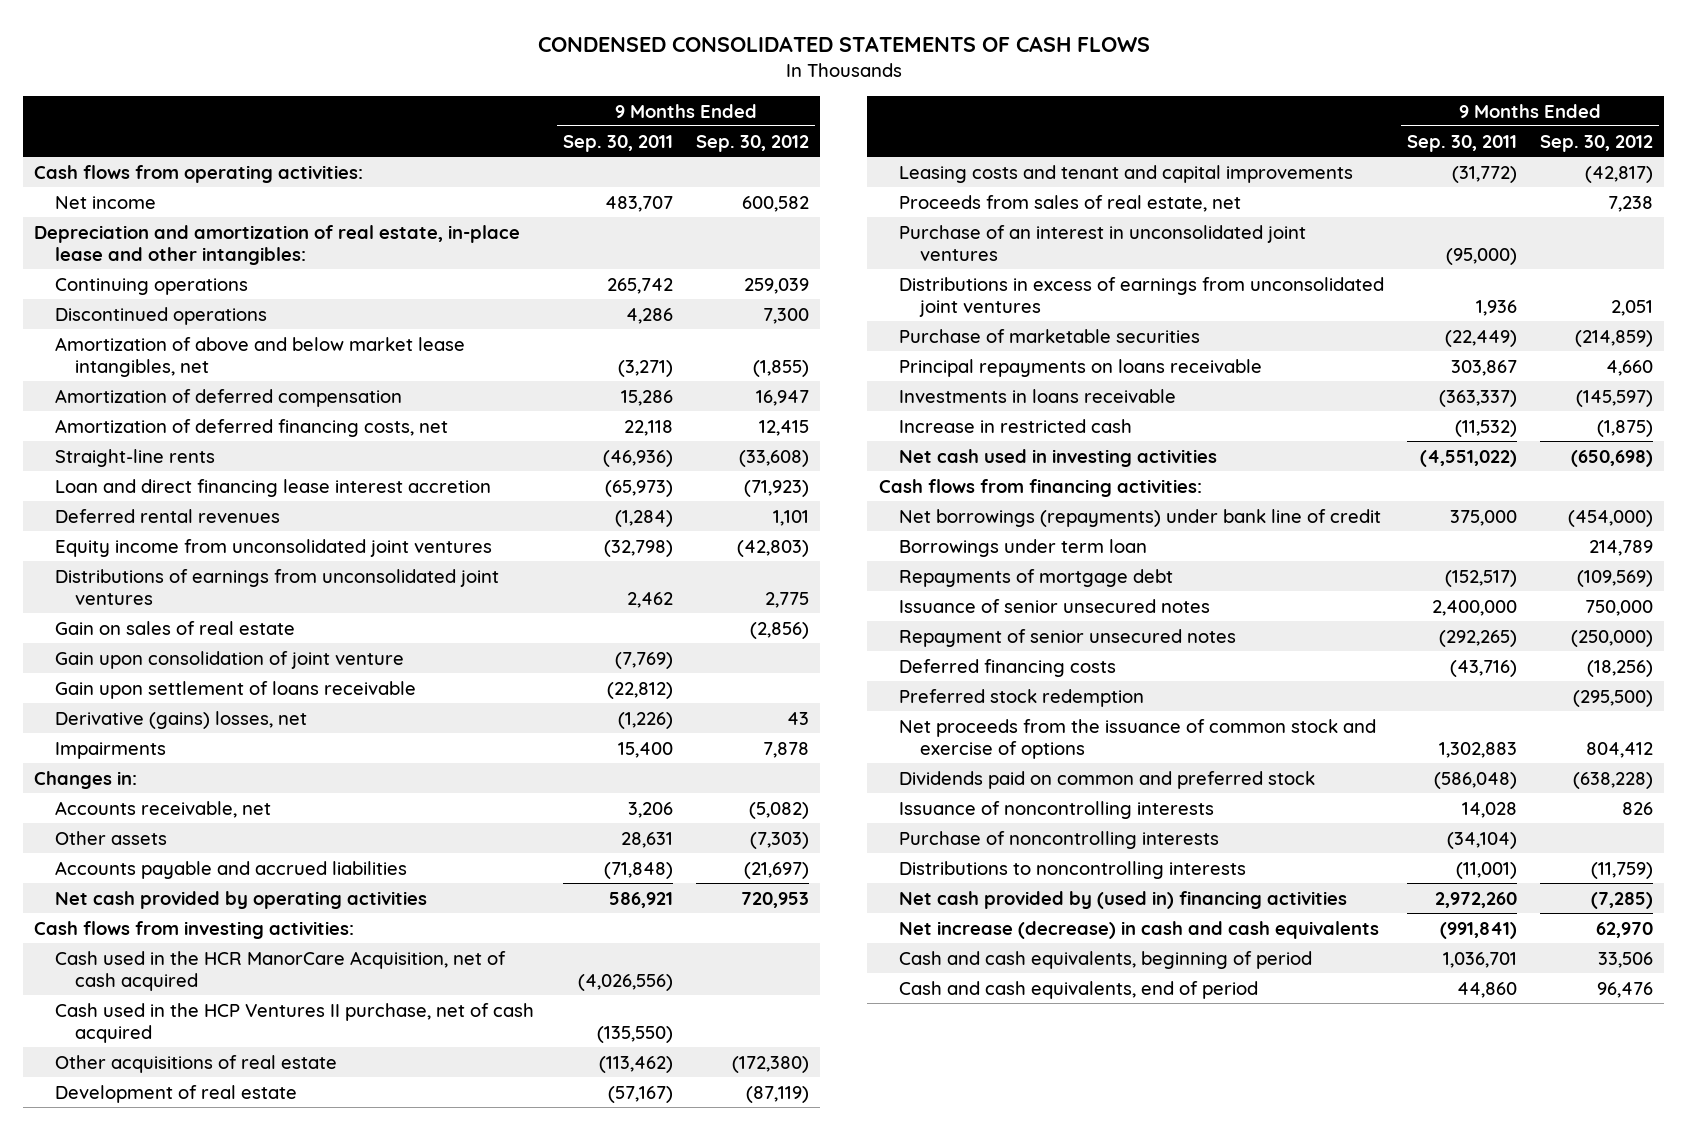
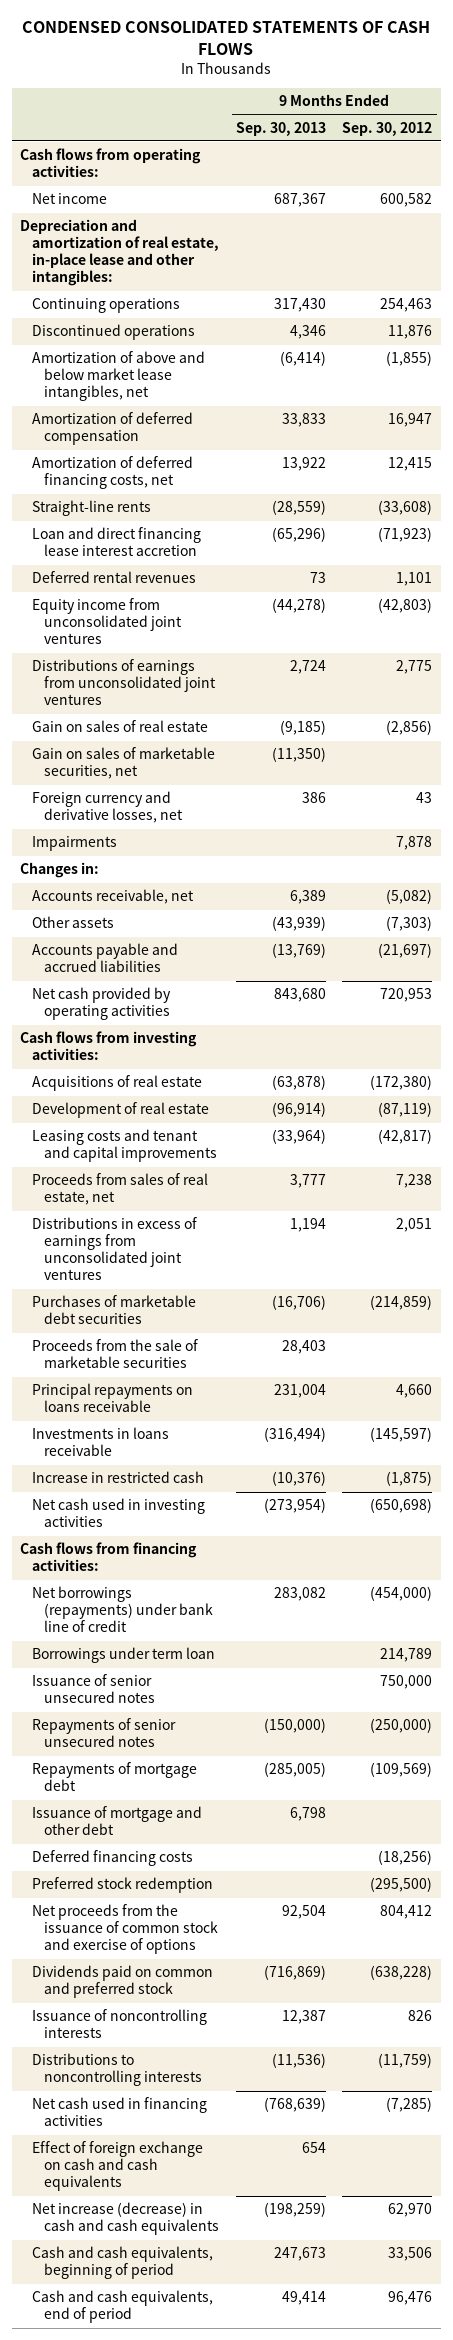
[562,134,673,152] Sep. 30, 2011 -> none
none -> [235,121,326,136] Sep. 30, 2013
[743,277,809,294] 259,039 -> [380,298,433,313] 254,463
[762,307,809,324] 7,300 -> [388,325,433,340] 11,876
[54,650,404,669] Gain upon consolidation of joint venture -> none
[54,680,416,699] Gain upon settlement of loans receivable -> none
none -> [32,747,216,780] Gain on sales of marketable securities, net
[54,710,307,729] Derivative (gains) losses, net -> [32,791,184,824] Foreign currency and derivative losses, net
[54,950,506,991] Cash used in the HCR ManorCare Acquisition, net of cash acquired -> none
[54,1002,534,1043] Cash used in the HCP Ventures II purchase, net of cash acquired -> none
[54,1054,337,1073] Other acquisitions of real estate -> [32,1075,203,1092] Acquisitions of real estate
[899,224,1307,261] Purchase of an interest in unconsolidated joint ventures -> none
[899,328,1201,343] Purchase of marketable securities -> [32,1295,197,1325] Purchases of marketable debt securities
none -> [32,1339,199,1369] Proceeds from the sale of marketable securities
[899,628,1237,647] Repayment of senior unsecured notes -> [32,1718,177,1748] Repayments of senior unsecured notes
[899,568,1174,587] Repayments of mortgage debt -> [32,1762,198,1792] Repayments of mortgage debt
none -> [32,1806,203,1836] Issuance of mortgage and other debt
[899,830,1220,849] Purchase of noncontrolling interests -> none
[899,890,1348,909] Net cash provided by (used in) financing activities -> [32,2097,208,2127] Net cash used in financing activities
none -> [32,2141,204,2192] Effect of foreign exchange on cash and cash equivalents

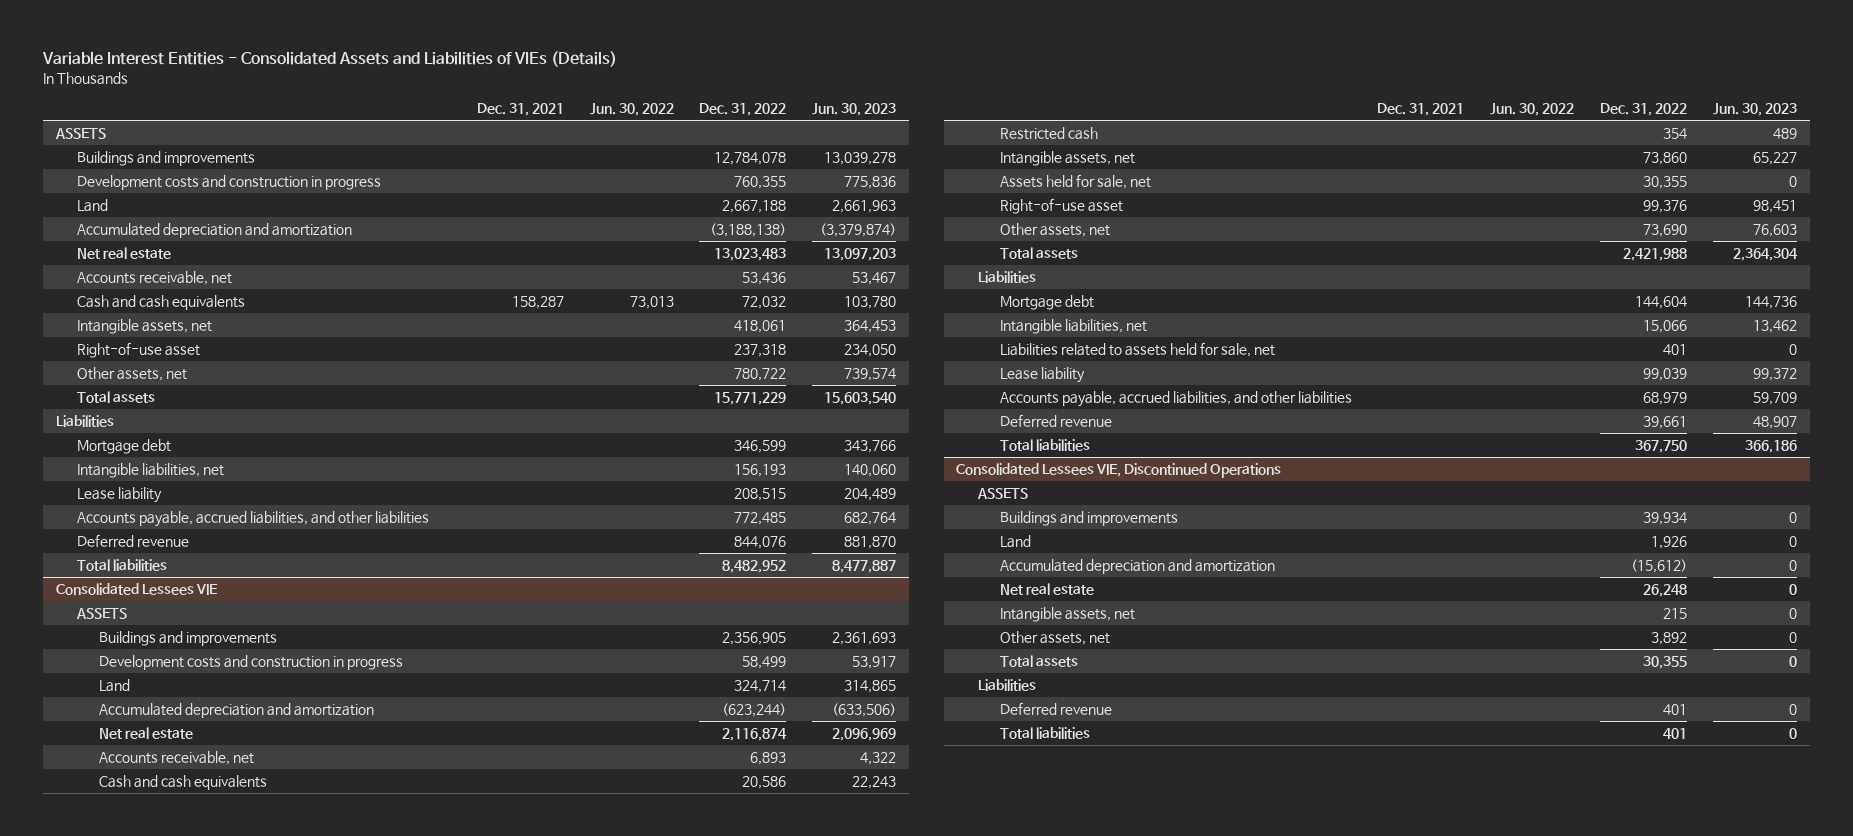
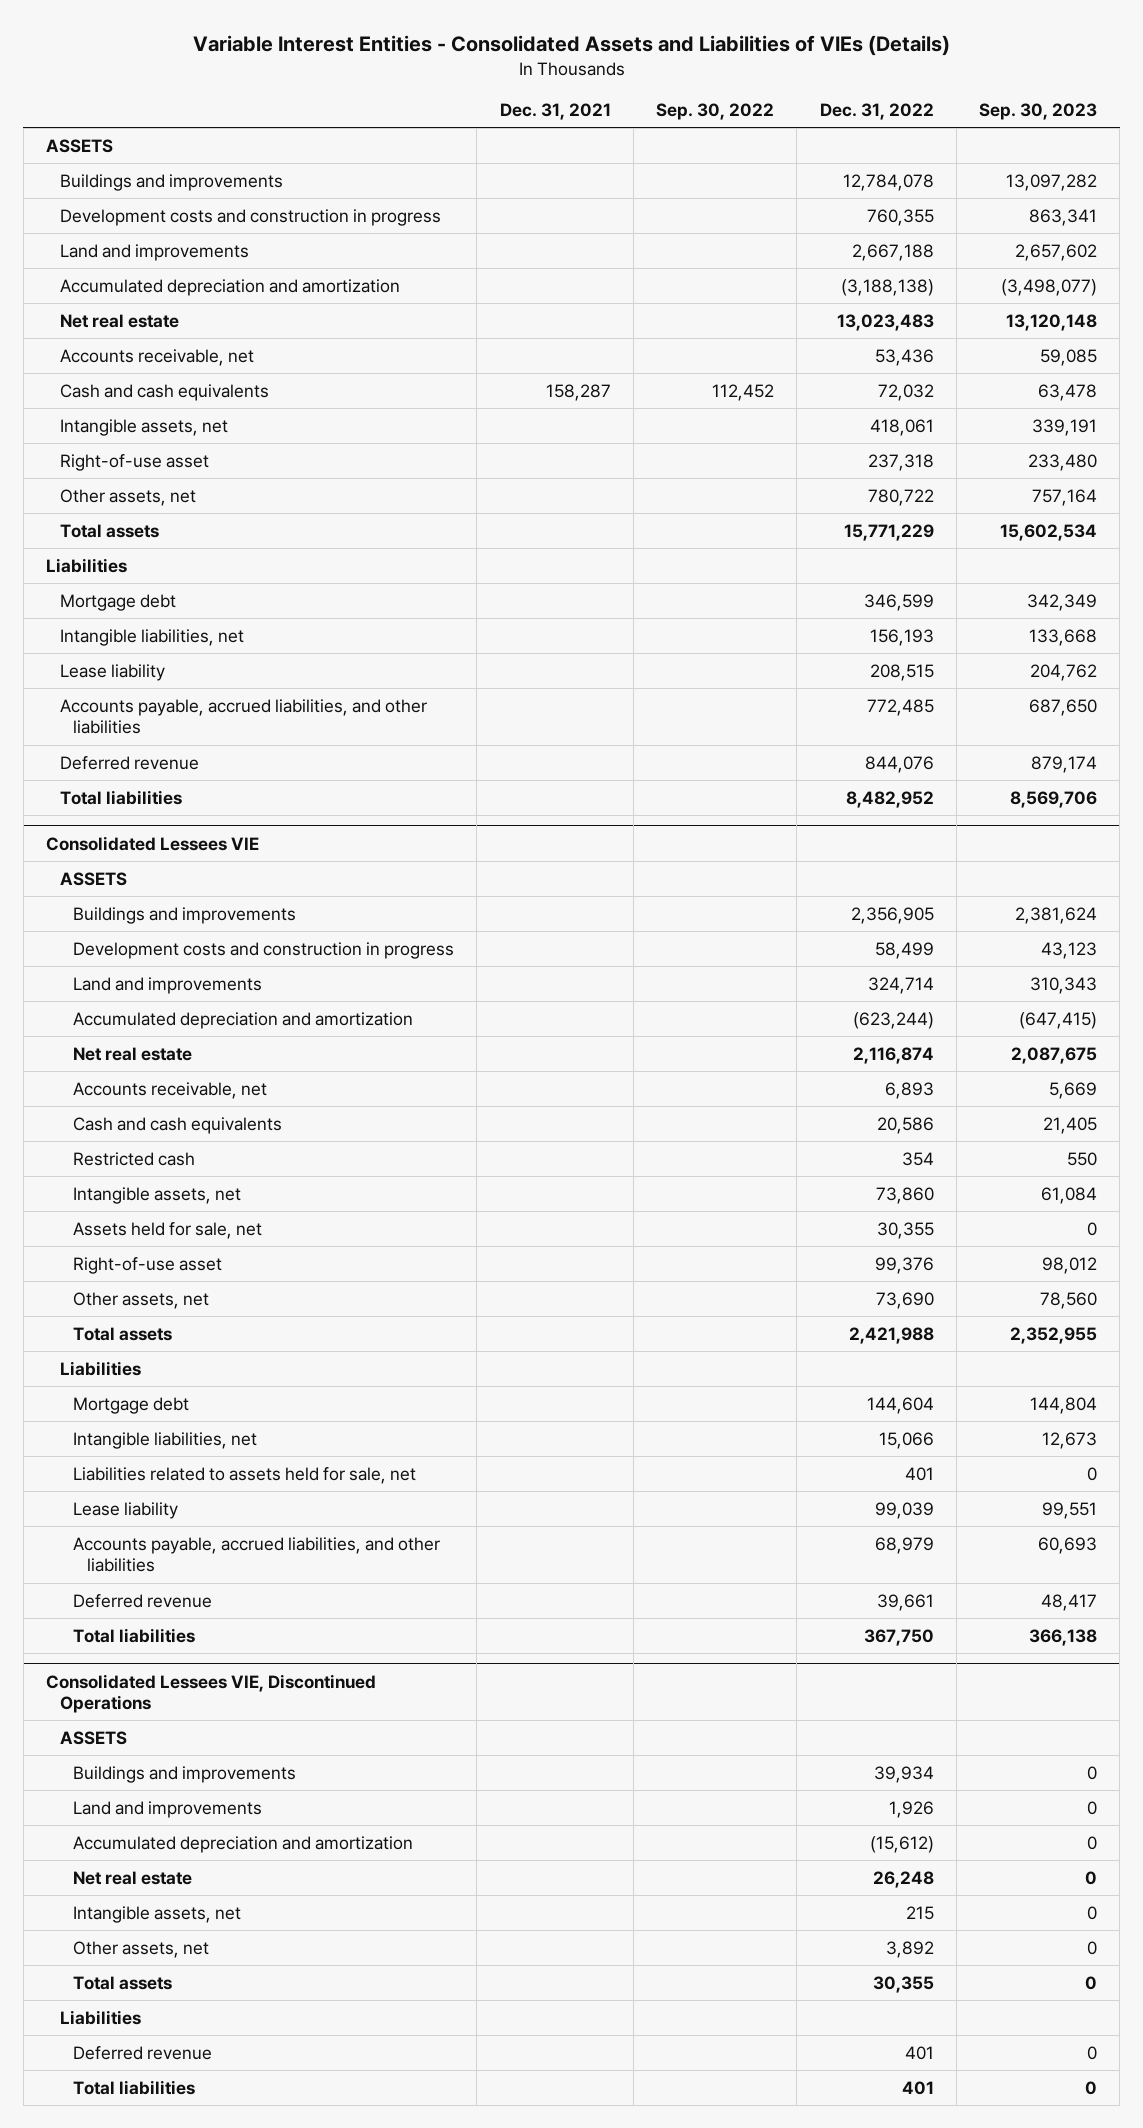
[589,103,674,117] Jun. 30, 2022 -> none
[812,103,897,117] Jun. 30, 2023 -> none
none -> [656,102,775,120] Sep. 30, 2022
none -> [979,102,1098,120] Sep. 30, 2023
[77,198,109,212] Land -> [59,243,249,261] Land and improvements
[99,678,131,692] Land -> [73,976,263,994] Land and improvements
[999,534,1031,548] Land -> [73,1800,263,1818] Land and improvements

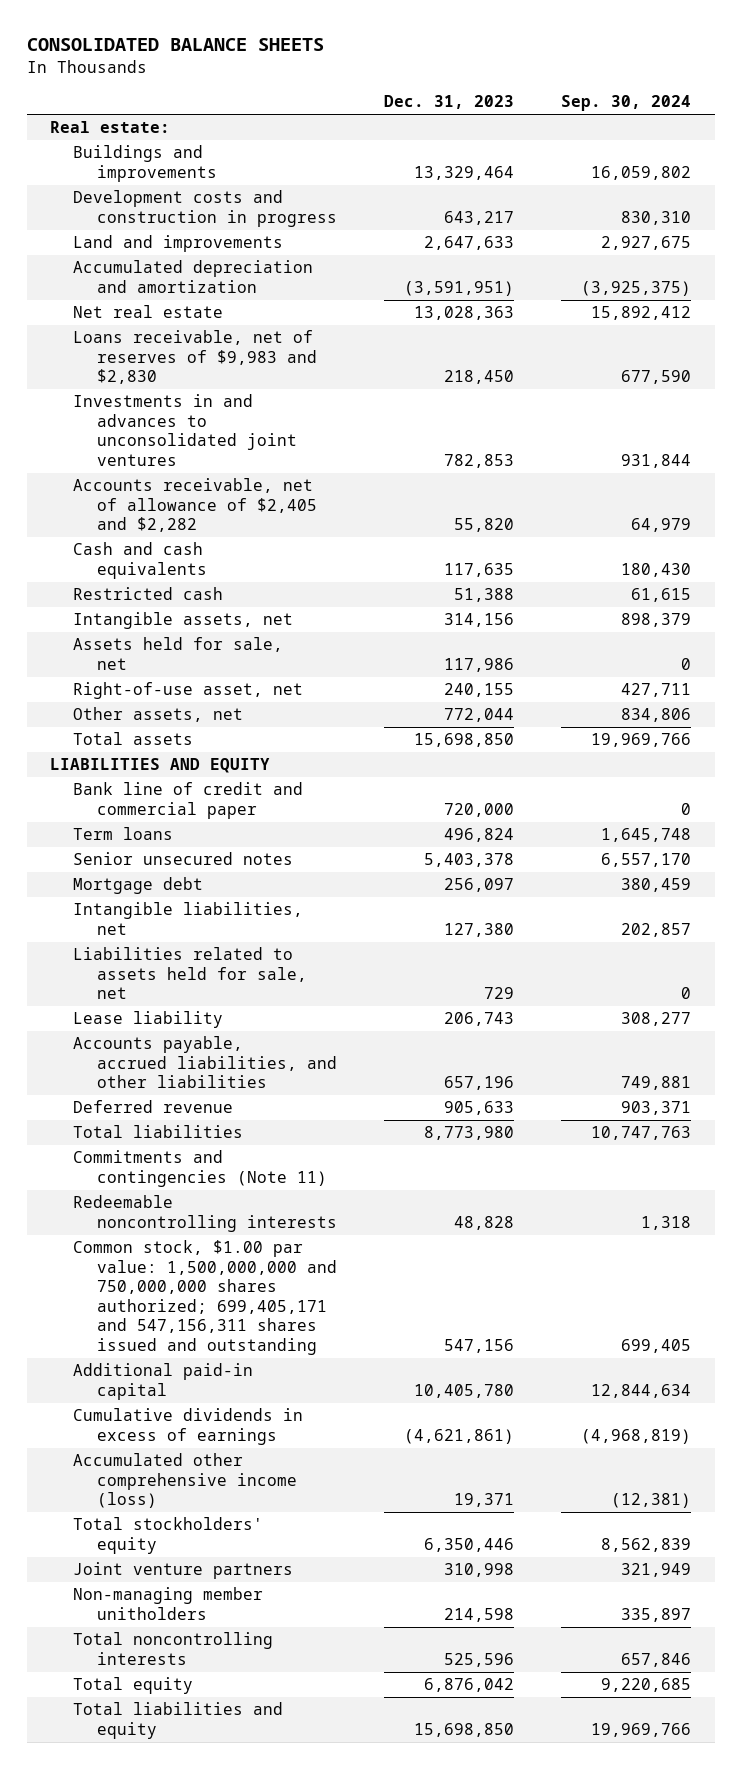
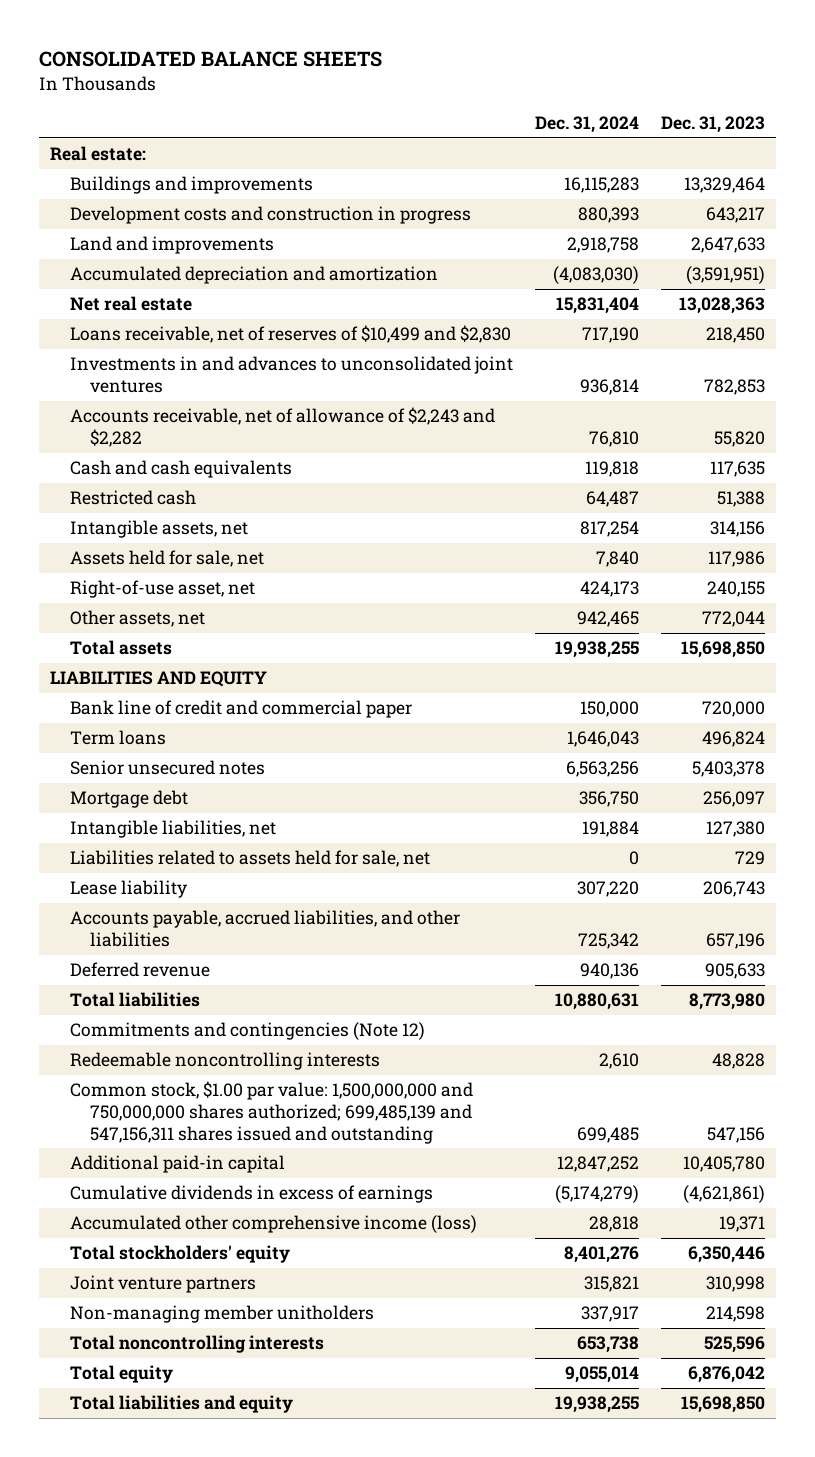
[561,95,692,112] Sep. 30, 2024 -> none
none -> [535,115,640,133] Dec. 31, 2024
[73,330,317,385] Loans receivable, net of reserves of $9,983 and $2,830 -> [70,325,512,344] Loans receivable, net of reserves of $10,499 and $2,830
[73,478,317,533] Accounts receivable, net of allowance of $2,405 and $2,282 -> [70,407,496,447] Accounts receivable, net of allowance of $2,243 and $2,282
[73,1150,327,1187] Commitments and contingencies (Note 11) -> [70,1022,426,1041] Commitments and contingencies (Note 12)
[73,1240,337,1355] Common stock, $1.00 par value: 1,500,000,000 and 750,000,000 shares authorized; 699,405,171 and 547,156,311 shares issued and outstanding -> [70,1081,474,1144] Common stock, $1.00 par value: 1,500,000,000 and 750,000,000 shares authorized; 699,485,139 and 547,156,311 shares issued and outstanding

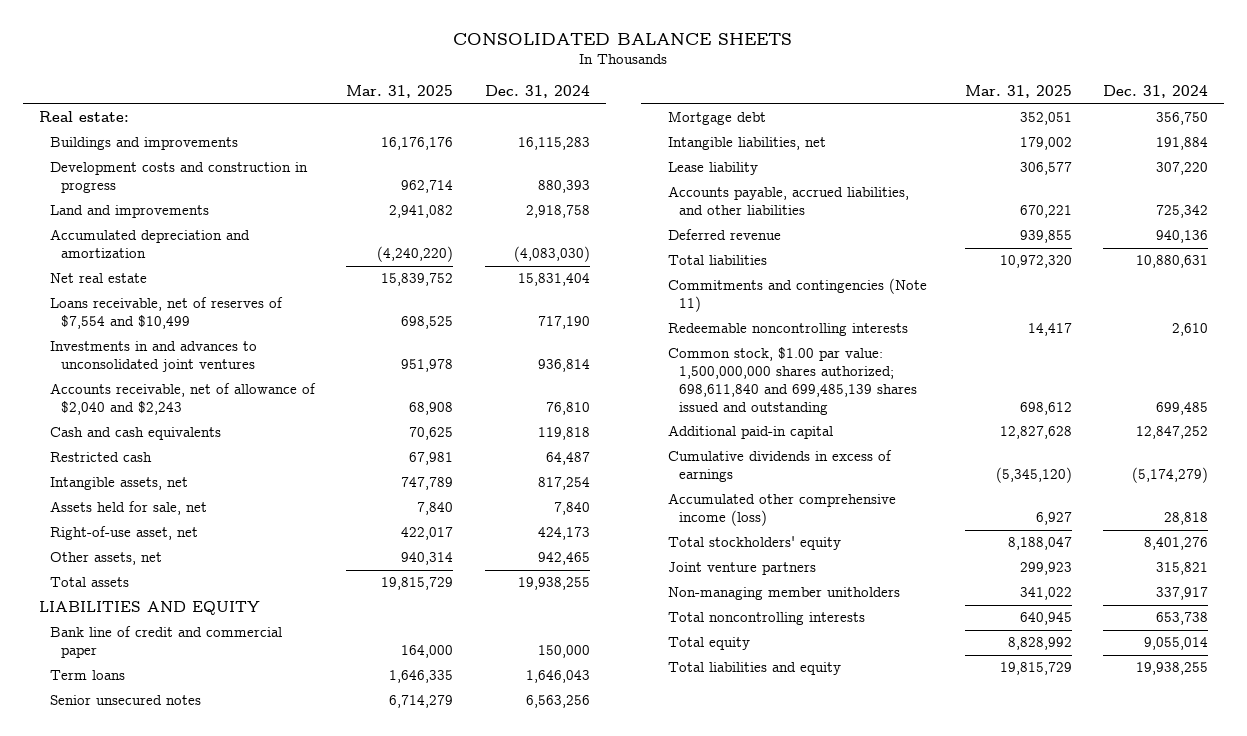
[661,115,766,133] Dec. 31, 2023 -> none
none -> [346,85,454,99] Mar. 31, 2025
[70,325,512,344] Loans receivable, net of reserves of $10,499 and $2,830 -> [49,297,283,330] Loans receivable, net of reserves of $7,554 and $10,499
[70,407,496,447] Accounts receivable, net of allowance of $2,243 and $2,282 -> [49,383,316,416] Accounts receivable, net of allowance of $2,040 and $2,243
[70,850,431,868] Liabilities related to assets held for sale, net -> none
[70,1022,426,1041] Commitments and contingencies (Note 12) -> [668,278,928,313] Commitments and contingencies (Note 11)
[70,1081,474,1144] Common stock, $1.00 par value: 1,500,000,000 and 750,000,000 shares authorized; 699,485,139 and 547,156,311 shares issued and outstanding -> [668,347,918,415] Common stock, $1.00 par value: 1,500,000,000 shares authorized; 698,611,840 and 699,485,139 shares issued and outstanding

